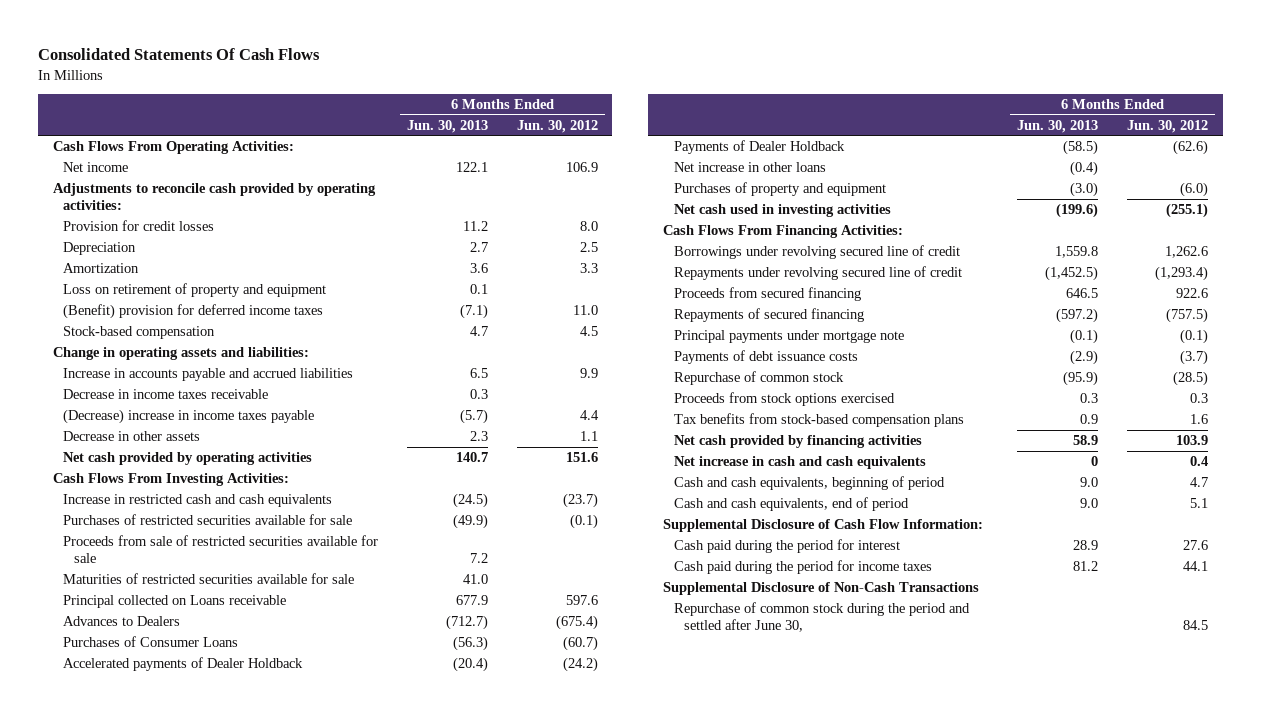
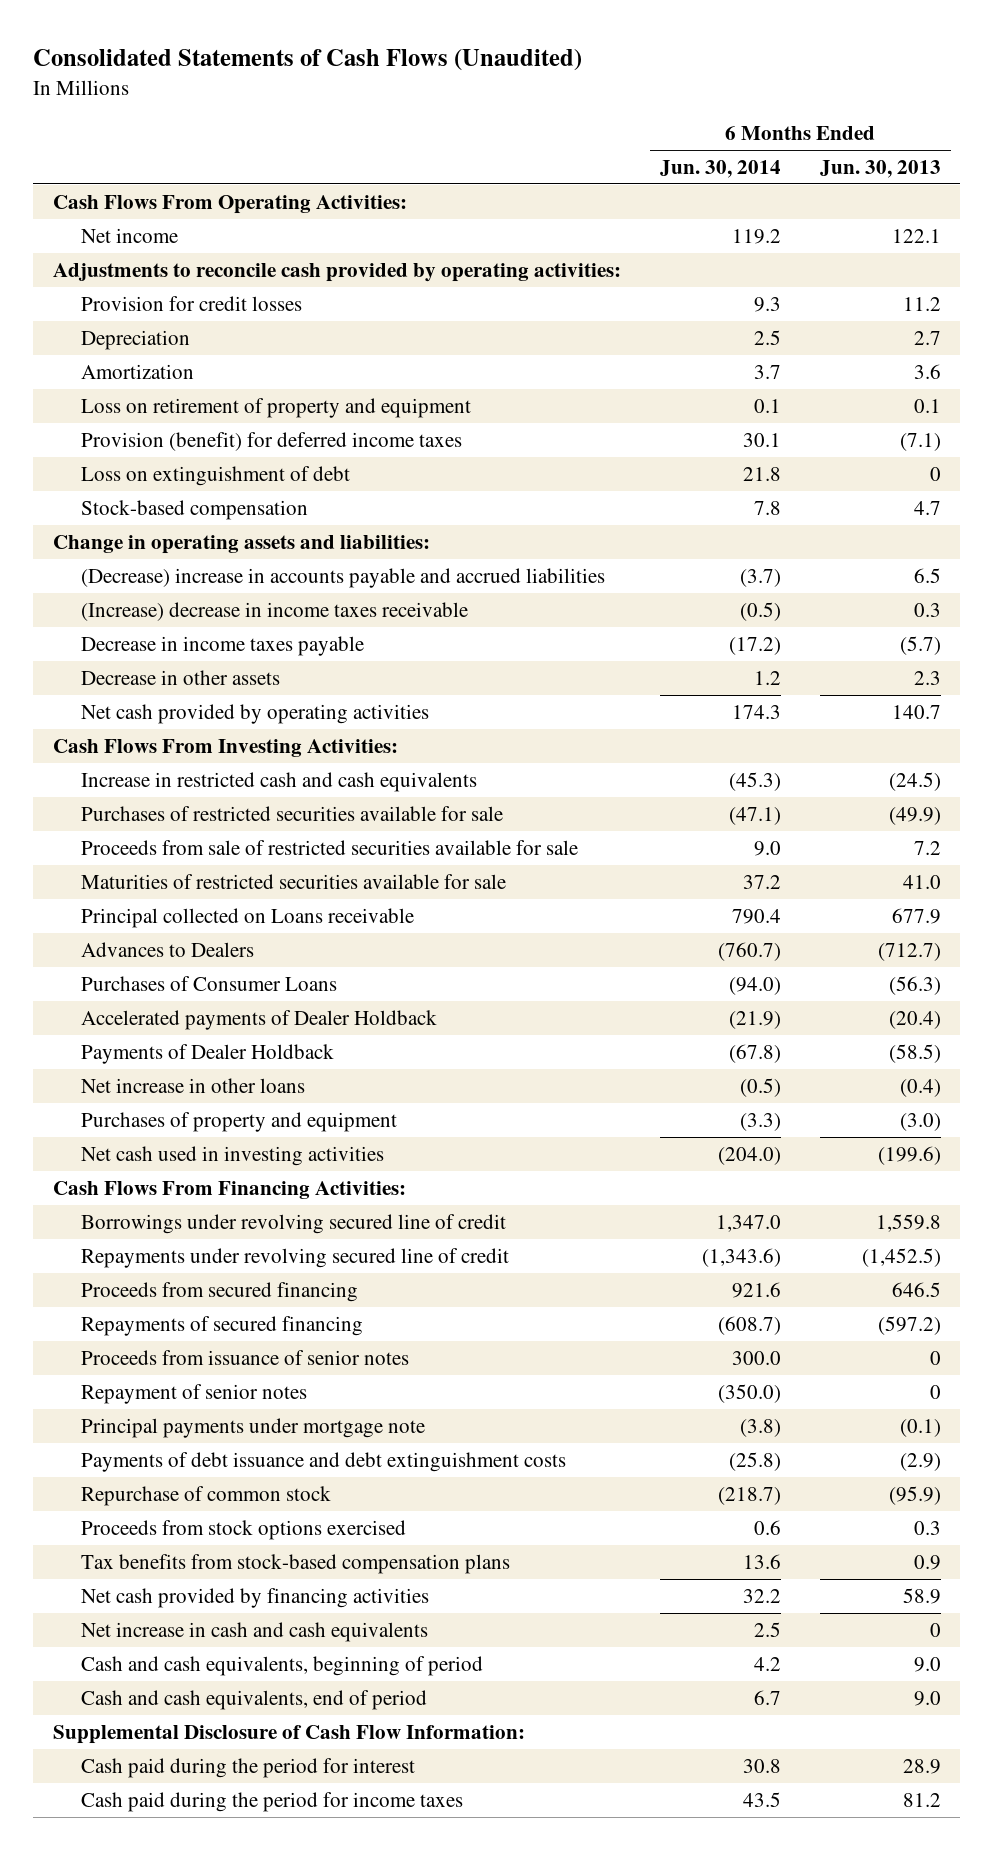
[38,48,321,61] Consolidated Statements Of Cash Flows -> [33,49,583,72] Consolidated Statements of Cash Flows (Unaudited)
[517,119,599,133] Jun. 30, 2012 -> none
none -> [659,159,781,178] Jun. 30, 2014
[63,304,324,320] (Benefit) provision for deferred income taxes -> [80,431,462,451] Provision (benefit) for deferred income taxes
none -> [80,465,350,486] Loss on extinguishment of debt
[63,368,354,382] Increase in accounts payable and accrued liabilities -> [80,567,605,588] (Decrease) increase in accounts payable and accrued liabilities
[63,389,269,400] Decrease in income taxes receivable -> [80,601,468,621] (Increase) decrease in income taxes receivable
[63,409,315,425] (Decrease) increase in income taxes payable -> [80,635,364,656] Decrease in income taxes payable
none -> [80,1349,409,1365] Proceeds from issuance of senior notes
none -> [80,1383,307,1404] Repayment of senior notes
[673,350,858,365] Payments of debt issuance costs -> [80,1451,566,1472] Payments of debt issuance and debt extinguishment costs
[662,582,979,596] Supplemental Disclosure of Non-Cash Transactions -> none
[673,602,970,632] Repurchase of common stock during the period and settled after June 30, -> none

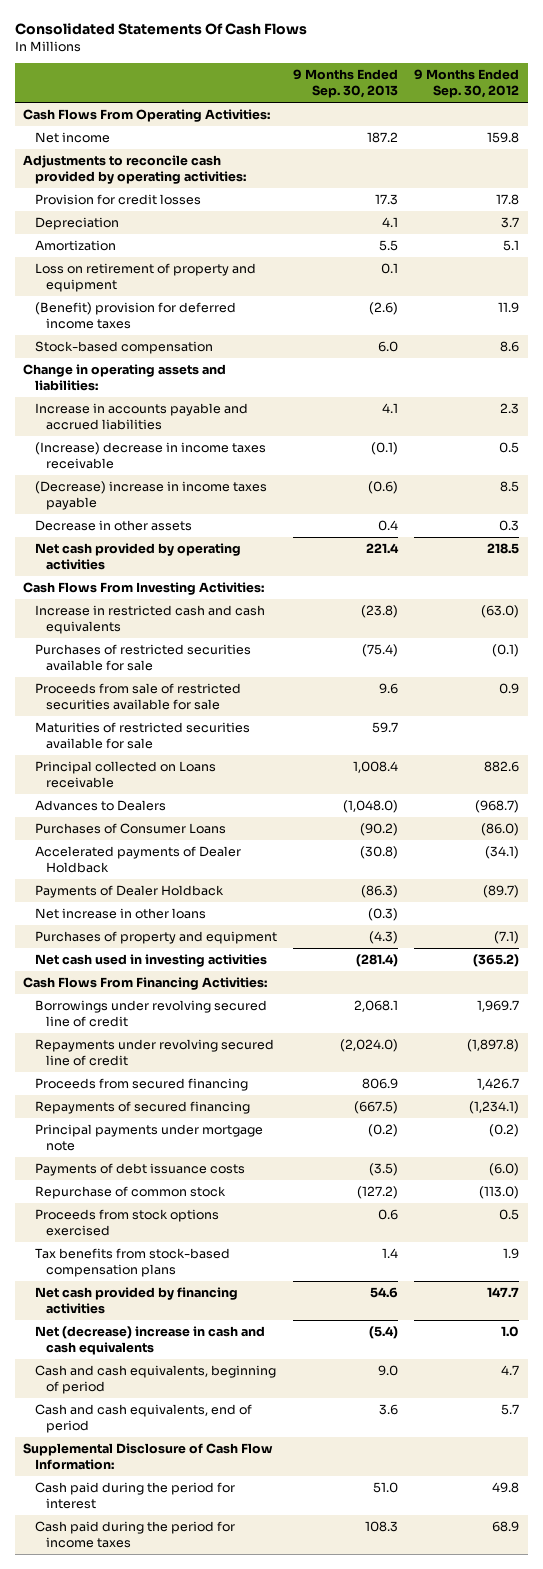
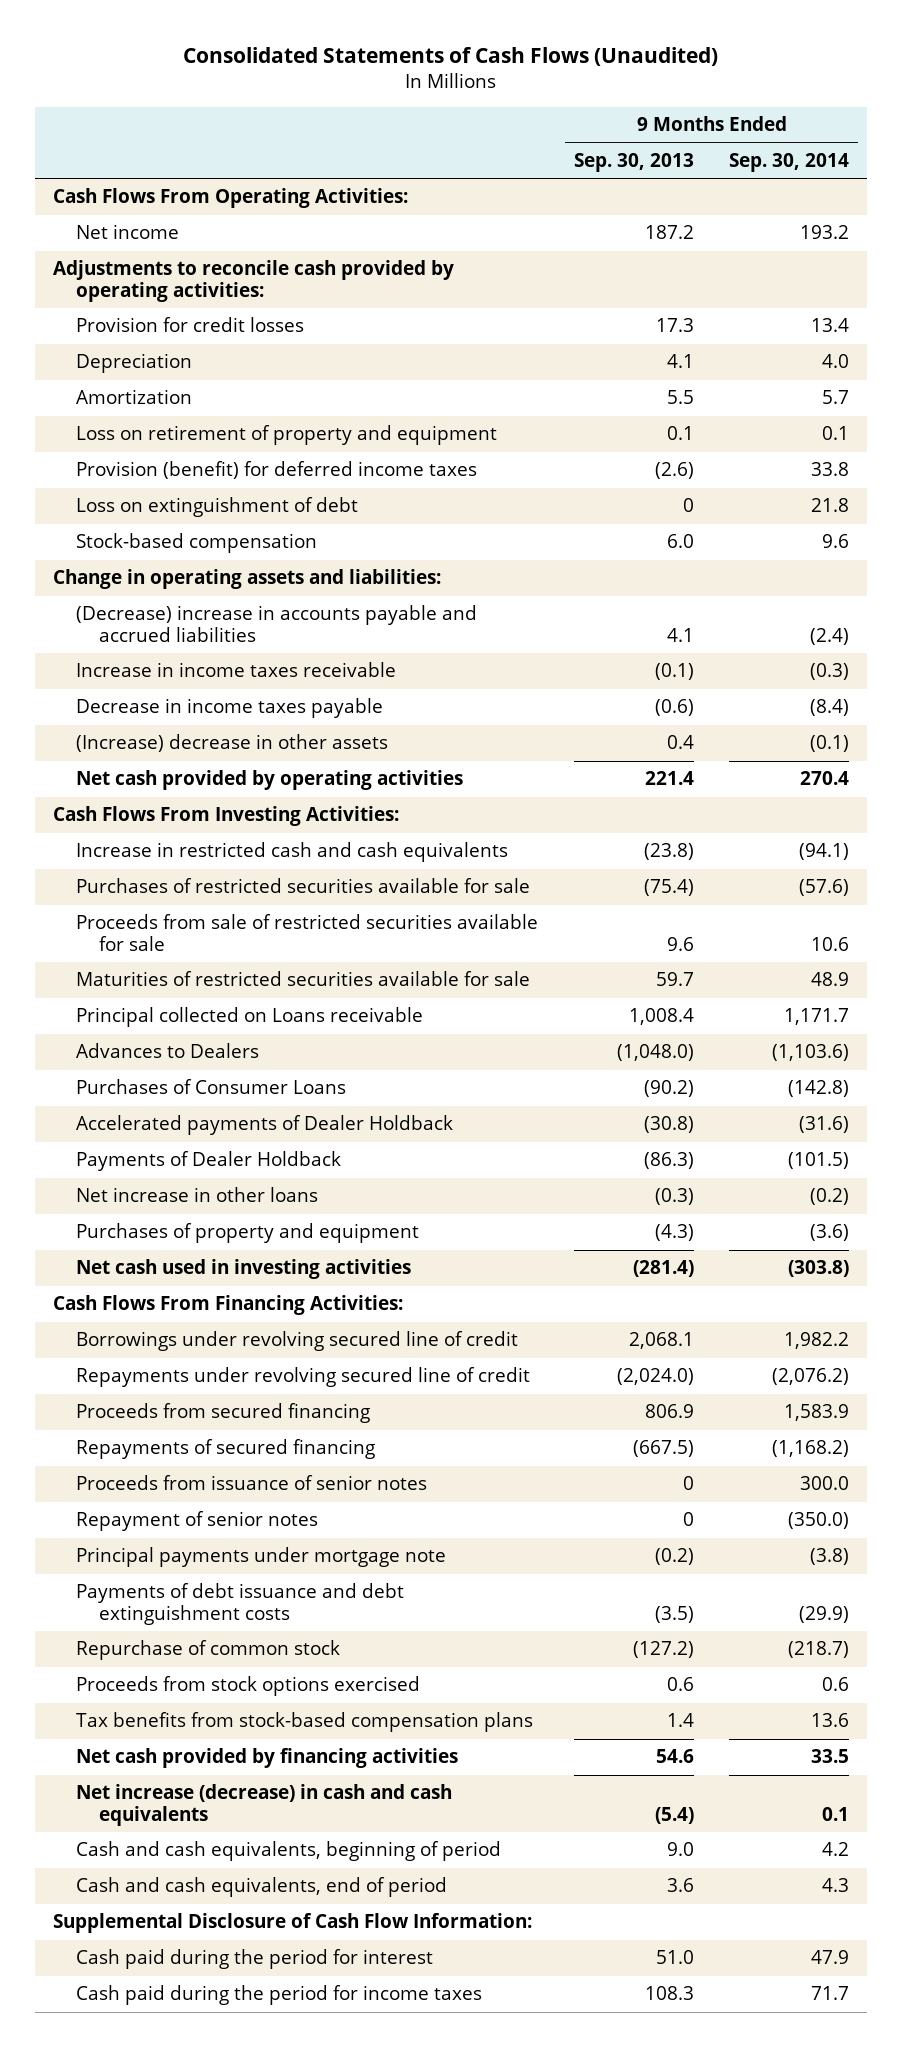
[15,23,308,36] Consolidated Statements Of Cash Flows -> [183,47,719,67] Consolidated Statements of Cash Flows (Unaudited)
[414,69,520,99] 9 Months Ended Sep. 30, 2012 -> none
none -> [729,152,850,172] Sep. 30, 2014
[34,302,236,330] (Benefit) provision for deferred income taxes -> [76,461,478,480] Provision (benefit) for deferred income taxes
none -> [76,497,359,518] Loss on extinguishment of debt
[34,403,248,431] Increase in accounts payable and accrued liabilities -> [76,605,478,642] (Decrease) increase in accounts payable and accrued liabilities
[34,442,266,470] (Increase) decrease in income taxes receivable -> [76,662,397,678] Increase in income taxes receivable
[34,481,267,511] (Decrease) increase in income taxes payable -> [76,698,384,719] Decrease in income taxes payable
[34,520,192,532] Decrease in other assets -> [76,734,389,753] (Increase) decrease in other assets
none -> [76,1475,428,1491] Proceeds from issuance of senior notes
none -> [76,1511,319,1532] Repayment of senior notes
[34,1163,245,1177] Payments of debt issuance costs -> [76,1583,405,1625] Payments of debt issuance and debt extinguishment costs
[34,1326,265,1356] Net (decrease) increase in cash and cash equivalents -> [76,1784,453,1826] Net increase (decrease) in cash and cash equivalents

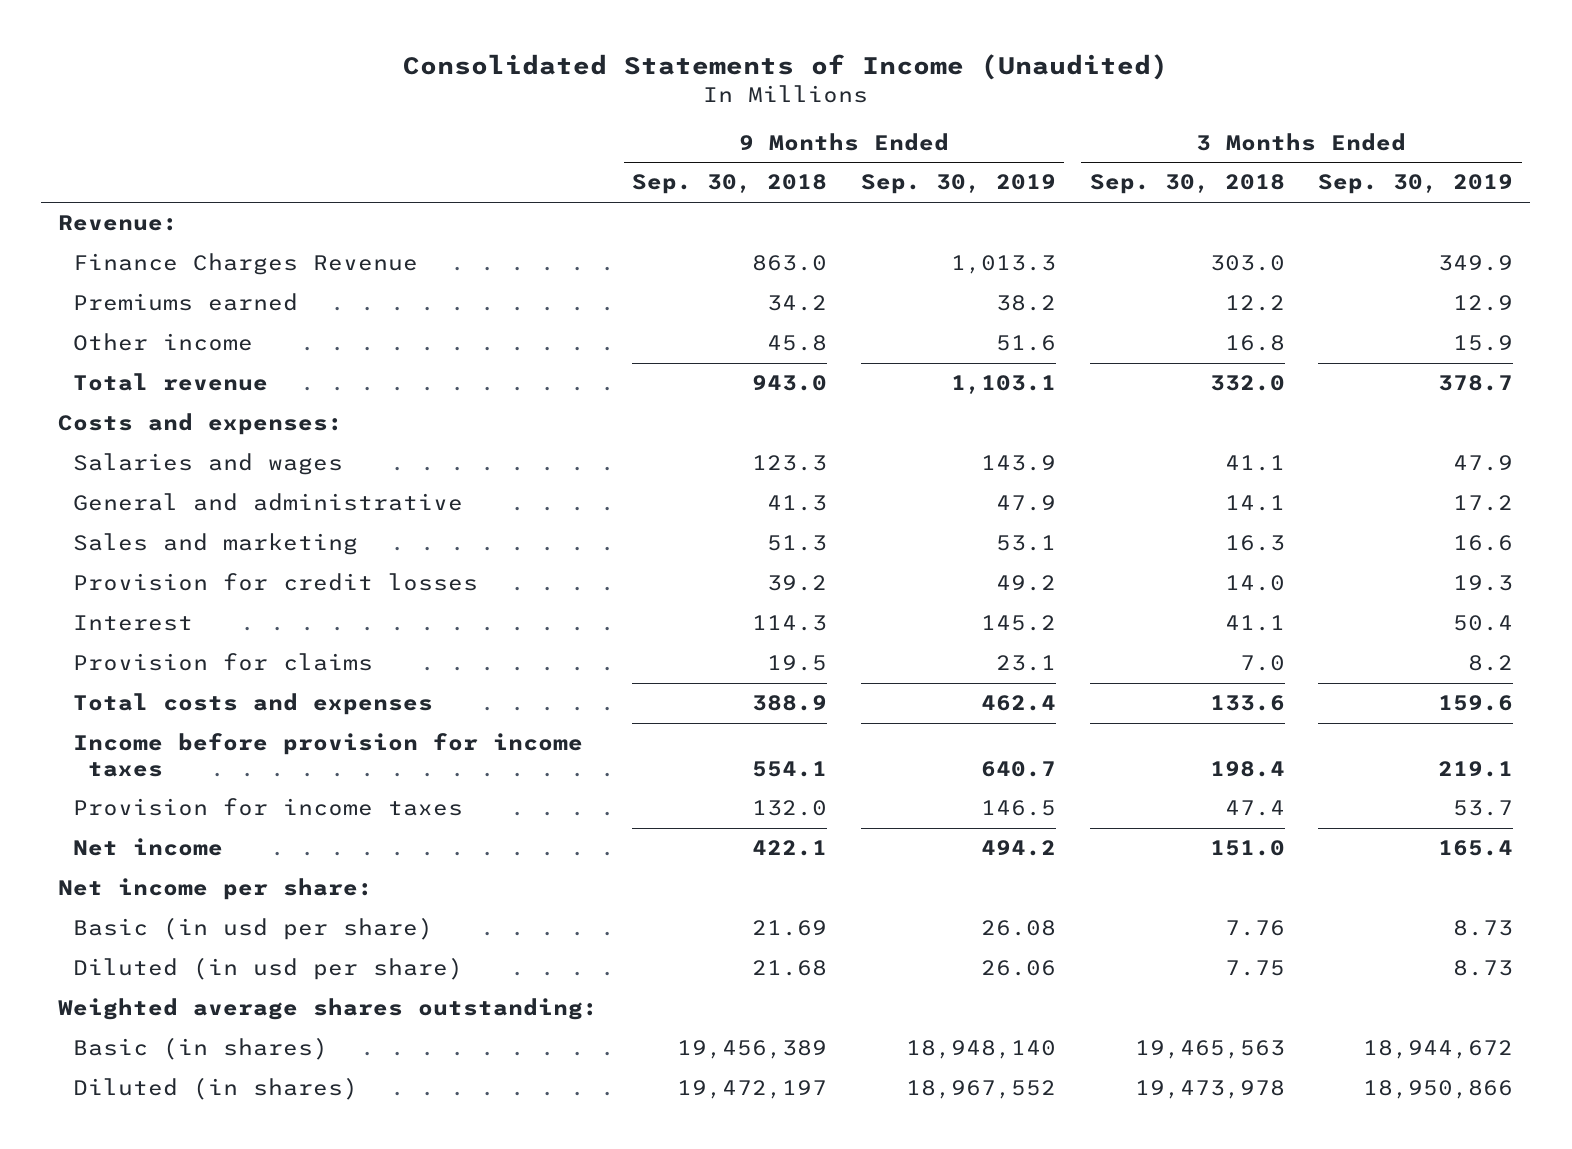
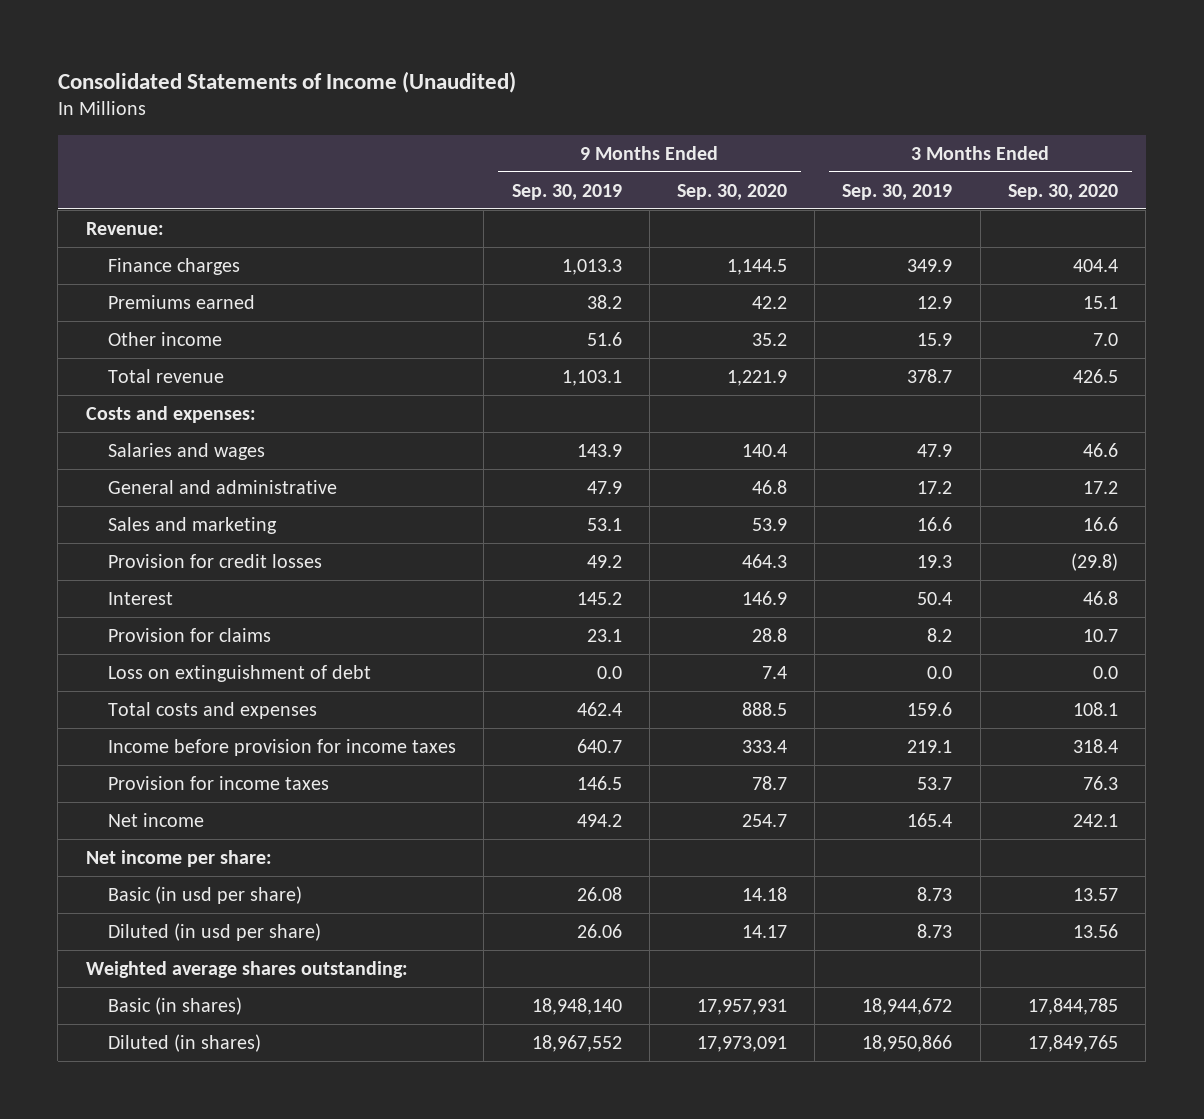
[632,174,828,195] Sep. 30, 2018 -> none
[1089,174,1285,195] Sep. 30, 2018 -> none
none -> [677,183,788,200] Sep. 30, 2020
none -> [1007,183,1118,200] Sep. 30, 2020
[73,253,419,276] Finance Charges Revenue -> [108,257,241,275] Finance charges
none -> [108,664,372,682] Loss on extinguishment of debt

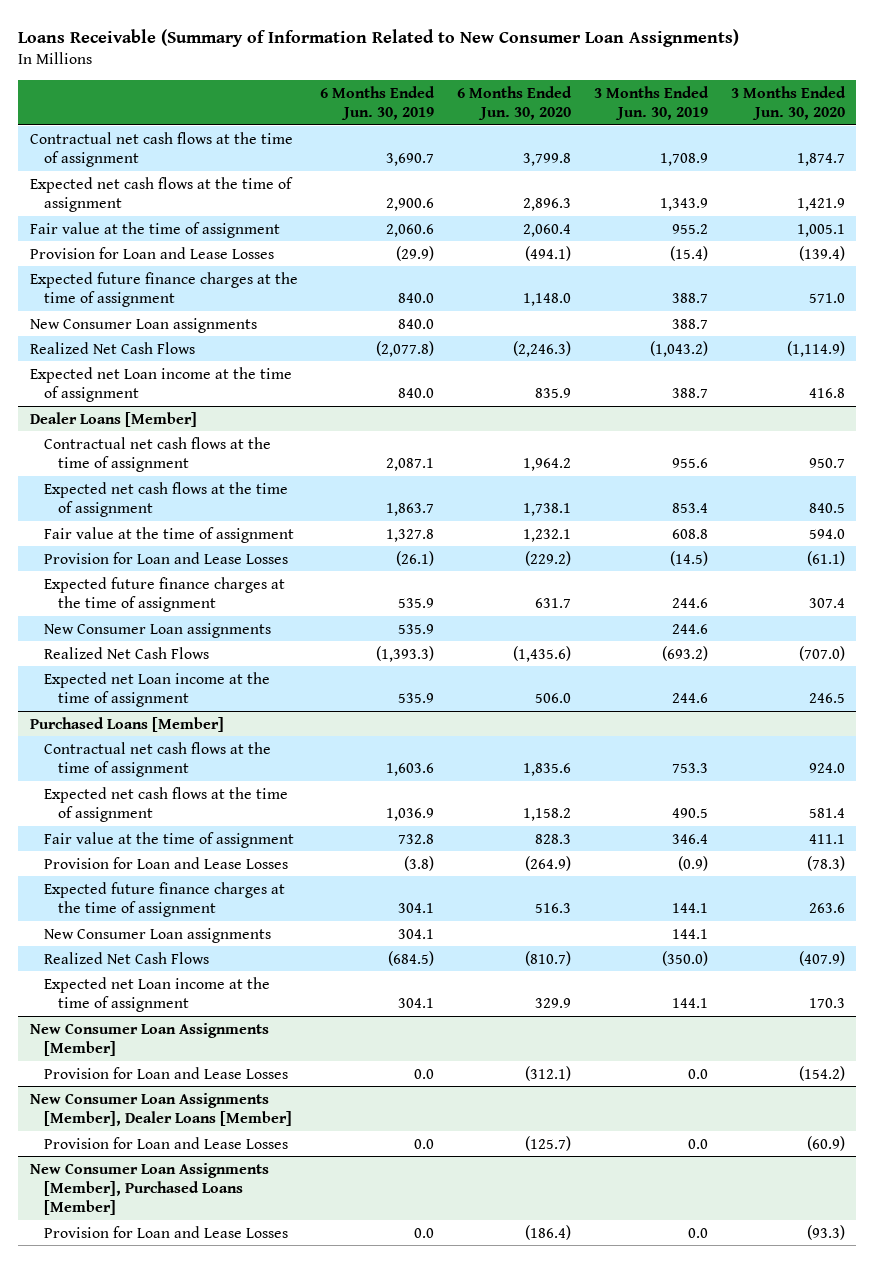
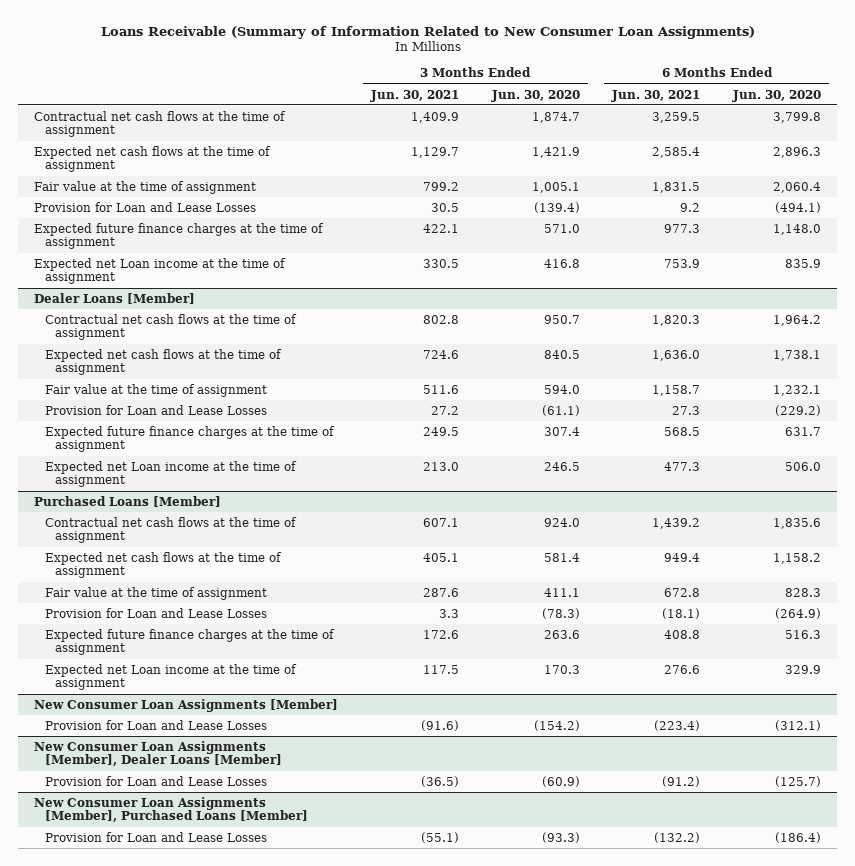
[320,85,436,121] 6 Months Ended Jun. 30, 2019 -> none
[593,85,709,121] 3 Months Ended Jun. 30, 2019 -> none
none -> [369,89,459,102] Jun. 30, 2021
none -> [611,89,701,102] Jun. 30, 2021
[29,317,257,333] New Consumer Loan assignments -> none
[29,341,195,354] Realized Net Cash Flows -> none
[43,622,271,638] New Consumer Loan assignments -> none
[43,646,209,659] Realized Net Cash Flows -> none
[43,927,271,943] New Consumer Loan assignments -> none
[43,951,209,964] Realized Net Cash Flows -> none

